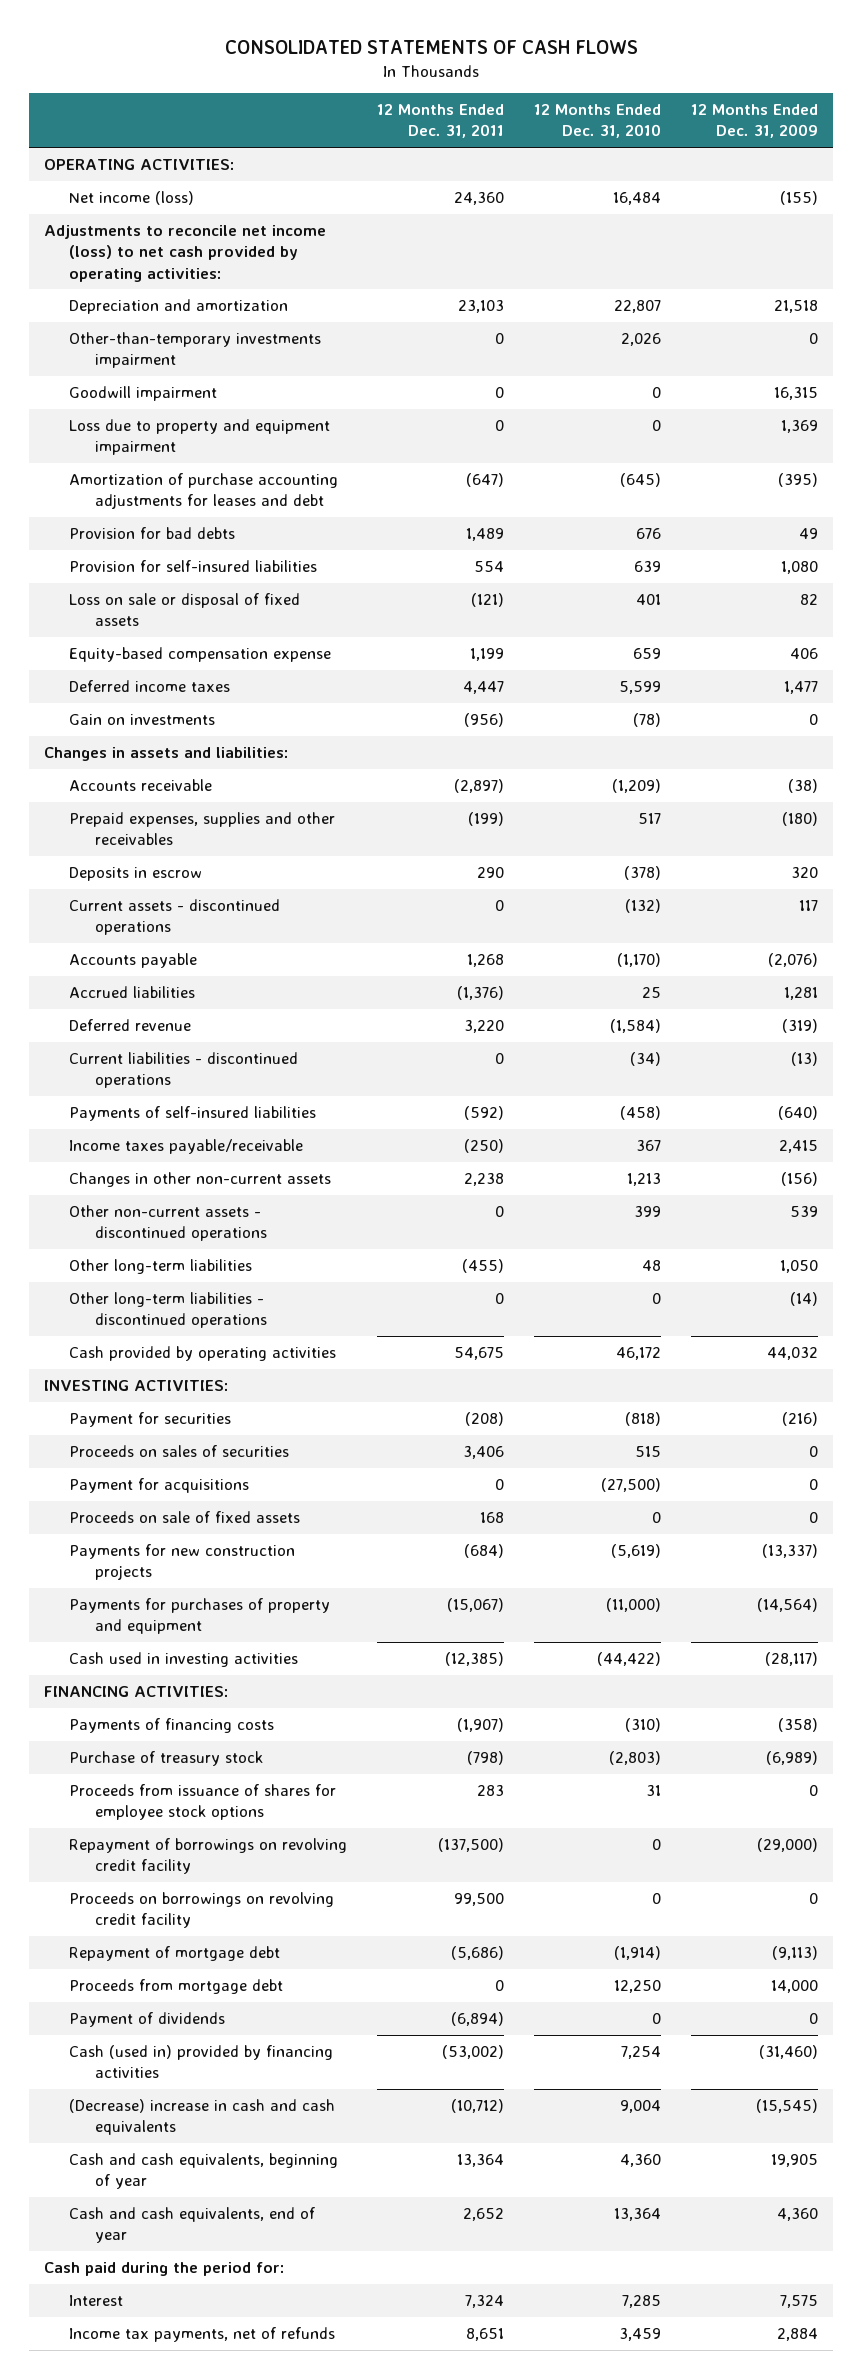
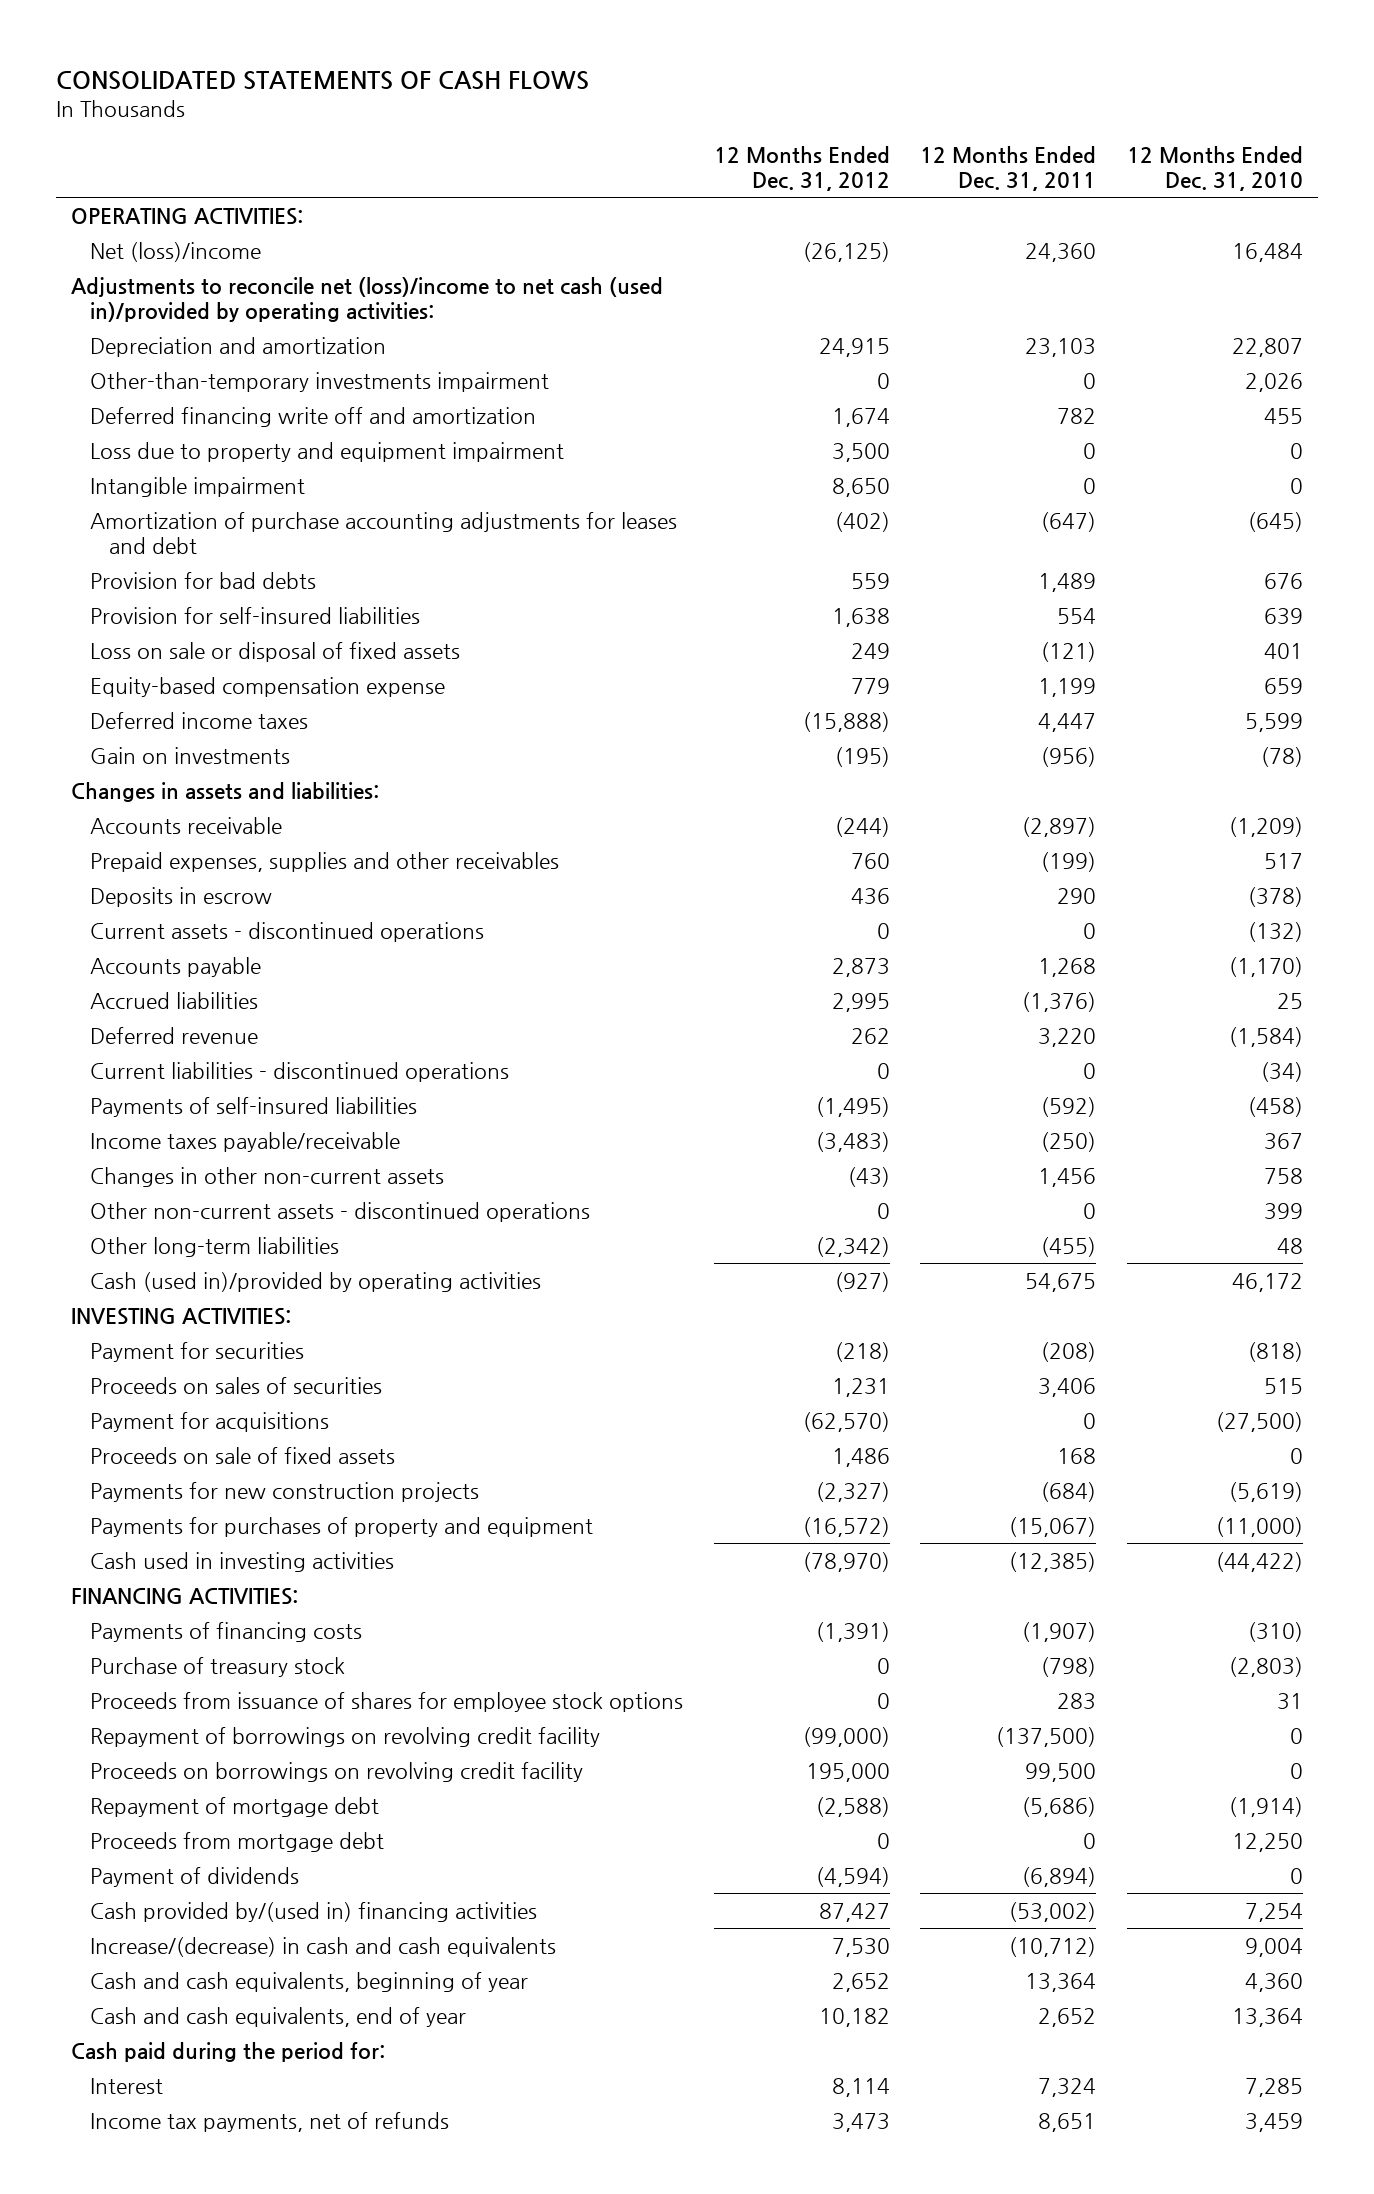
[691,104,819,139] 12 Months Ended Dec. 31, 2009 -> none
none -> [713,146,890,192] 12 Months Ended Dec. 31, 2012
[69,190,195,205] Net income (loss) -> [90,242,262,263] Net (loss)/income
[43,224,326,282] Adjustments to reconcile net income (loss) to net cash provided by operating activities: -> [71,277,664,322] Adjustments to reconcile net (loss)/income to net cash (used in)/provided by operating activities:
[69,385,218,401] Goodwill impairment -> none
none -> [90,407,537,428] Deferred financing write off and amortization
none -> [90,477,306,498] Intangible impairment
[464,1172,505,1186] 2,238 -> [1038,1168,1097,1188] 1,456
[627,1172,662,1186] 1,213 -> [1263,1168,1303,1185] 758
[69,1291,268,1329] Other long-term liabilities - discontinued operations -> none
[69,1345,337,1361] Cash provided by operating activities -> [90,1272,542,1293] Cash (used in)/provided by operating activities
[69,2044,334,2079] Cash (used in) provided by financing activities -> [90,1902,538,1923] Cash provided by/(used in) financing activities
[69,2098,336,2136] (Decrease) increase in cash and cash equivalents -> [90,1937,557,1958] Increase/(decrease) in cash and cash equivalents

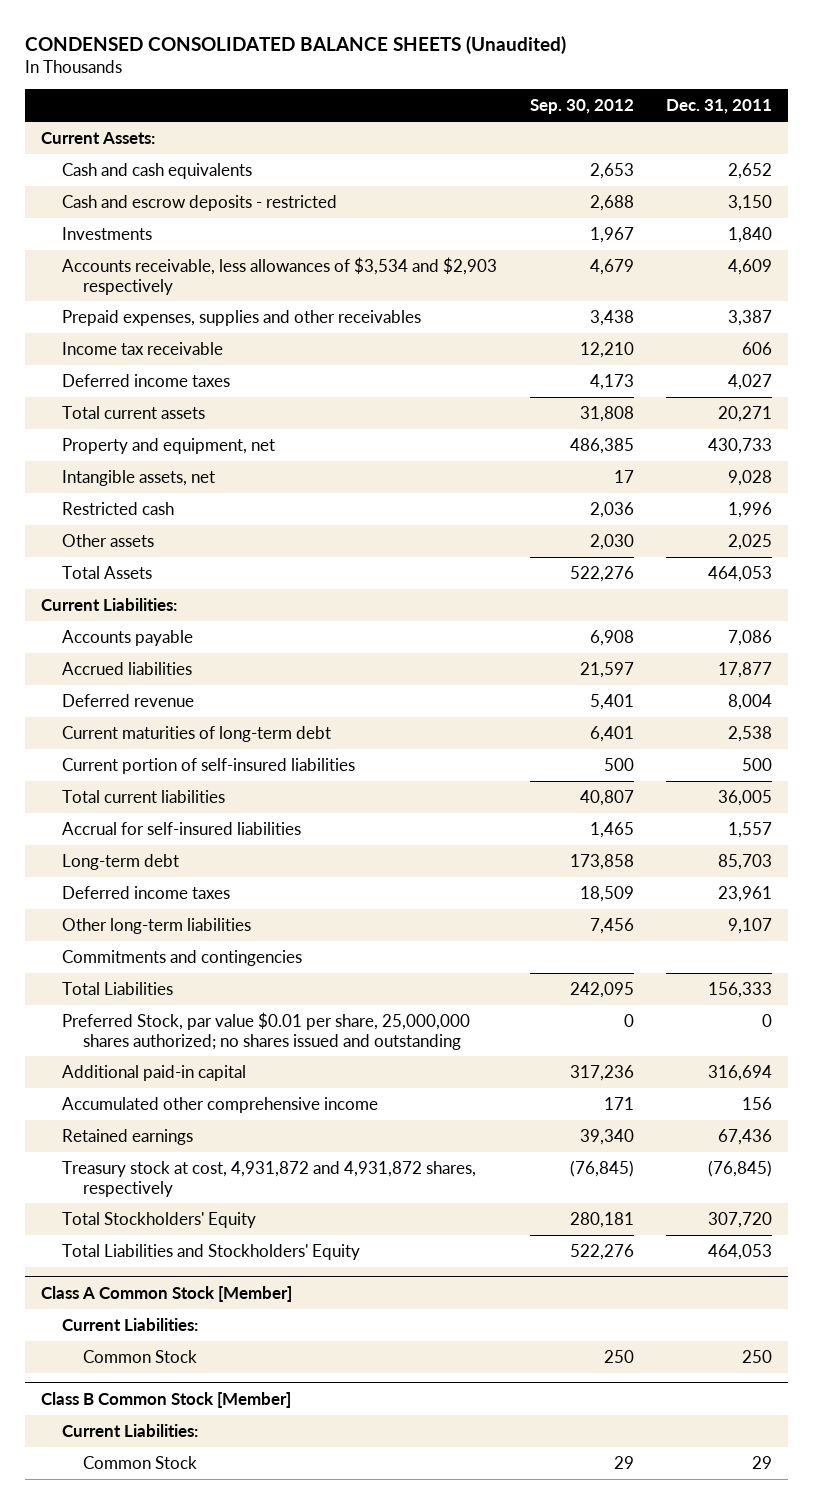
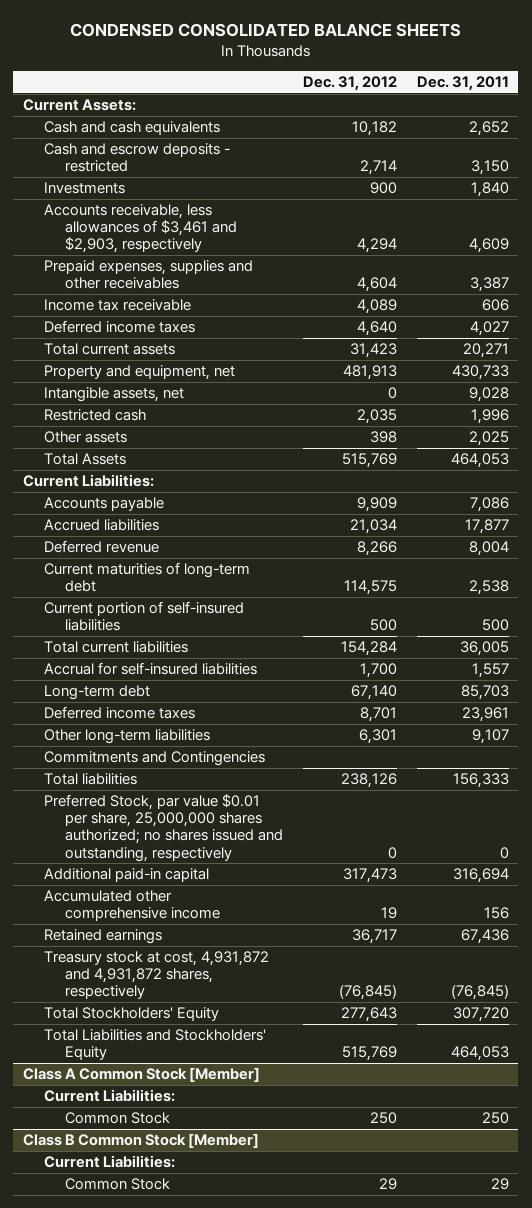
[24,35,566,54] CONDENSED CONSOLIDATED BALANCE SHEETS (Unaudited) -> [69,23,461,38] CONDENSED CONSOLIDATED BALANCE SHEETS
[529,99,634,115] Sep. 30, 2012 -> none
none -> [303,75,398,91] Dec. 31, 2012
[62,256,498,295] Accounts receivable, less allowances of $3,534 and $2,903 respectively -> [44,204,238,254] Accounts receivable, less allowances of $3,461 and $2,903, respectively
[62,949,303,966] Commitments and contingencies -> [44,751,266,767] Commitments and Contingencies
[62,981,174,995] Total Liabilities -> [44,773,138,786] Total liabilities
[62,1011,471,1050] Preferred Stock, par value $0.01 per share, 25,000,000 shares authorized; no shares issued and outstanding -> [44,794,284,862] Preferred Stock, par value $0.01 per share, 25,000,000 shares authorized; no shares issued and outstanding, respectively

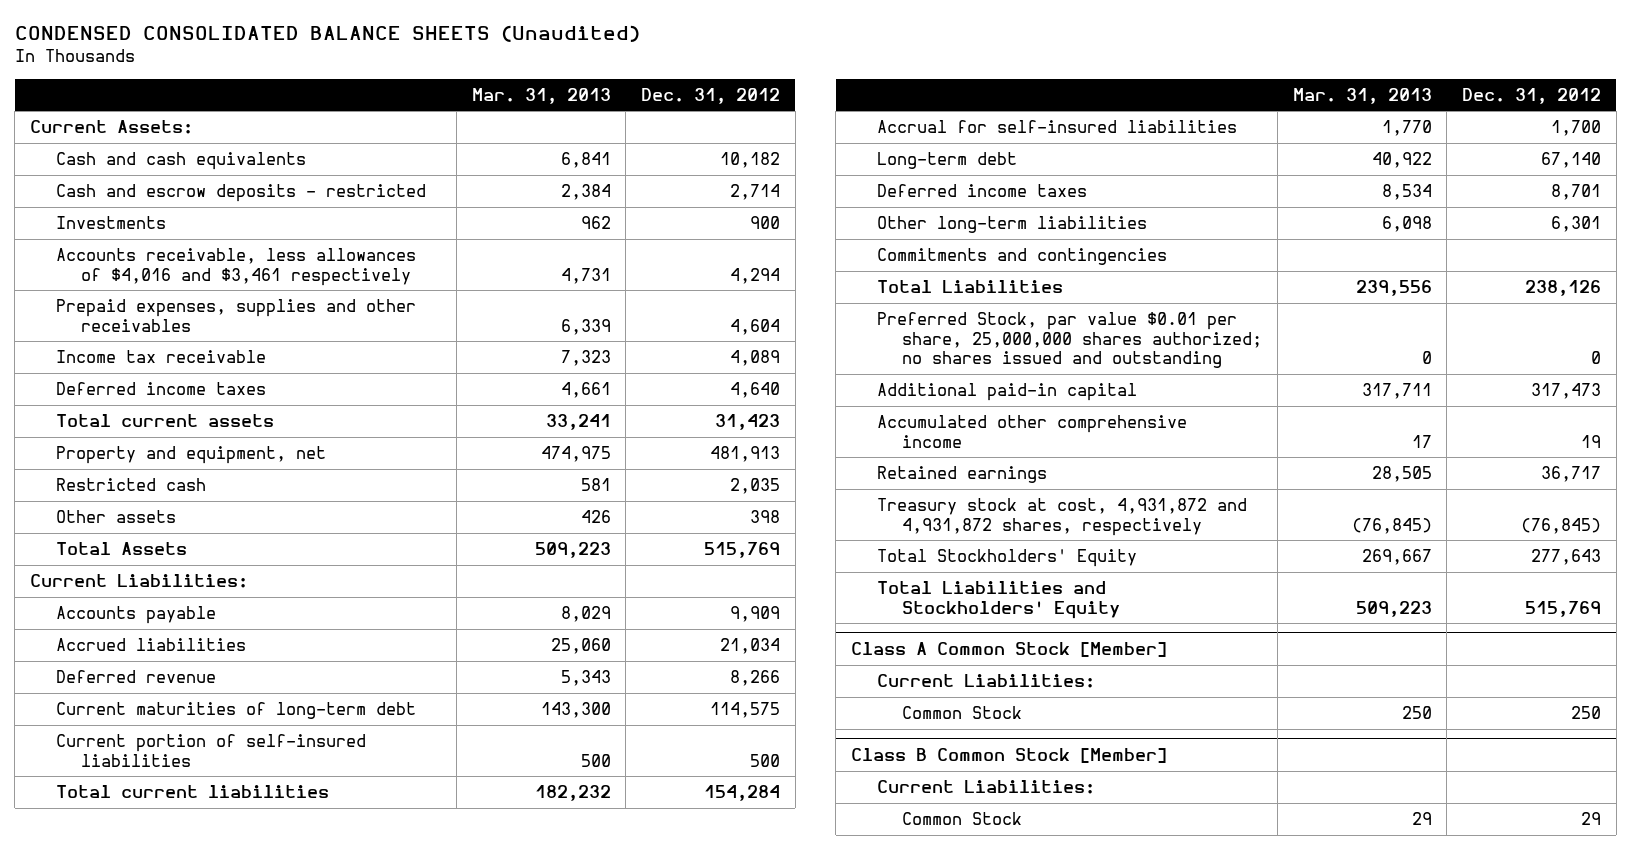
[69,23,461,38] CONDENSED CONSOLIDATED BALANCE SHEETS -> [14,25,640,43] CONDENSED CONSOLIDATED BALANCE SHEETS (Unaudited)
[416,75,509,91] Dec. 31, 2011 -> none
none -> [471,87,611,104] Mar. 31, 2013
[44,204,238,254] Accounts receivable, less allowances of $3,461 and $2,903, respectively -> [55,248,416,286] Accounts receivable, less allowances of $4,016 and $3,461 respectively
[44,387,185,403] Intangible assets, net -> none
[44,751,266,767] Commitments and Contingencies -> [876,248,1167,266] Commitments and contingencies
[44,773,138,786] Total liabilities -> [876,280,1063,294] Total Liabilities
[44,794,284,862] Preferred Stock, par value $0.01 per share, 25,000,000 shares authorized; no shares issued and outstanding, respectively -> [876,312,1263,369] Preferred Stock, par value $0.01 per share, 25,000,000 shares authorized; no shares issued and outstanding

